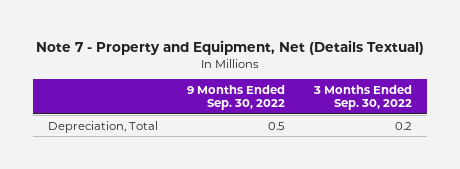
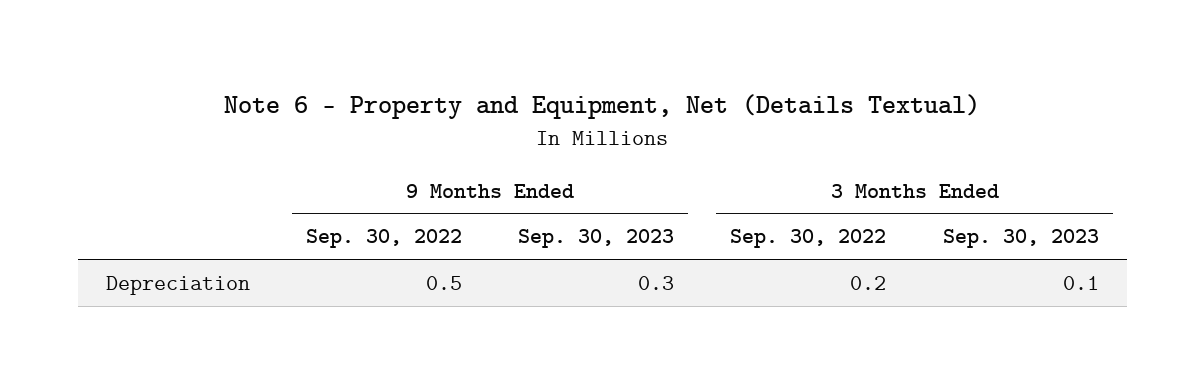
[36,39,425,55] Note 7 - Property and Equipment, Net (Details Textual) -> [224,94,981,120] Note 6 - Property and Equipment, Net (Details Textual)
none -> [518,229,675,249] Sep. 30, 2023
none -> [942,229,1099,249] Sep. 30, 2023
[47,120,158,133] Depreciation, Total -> [105,275,250,295] Depreciation

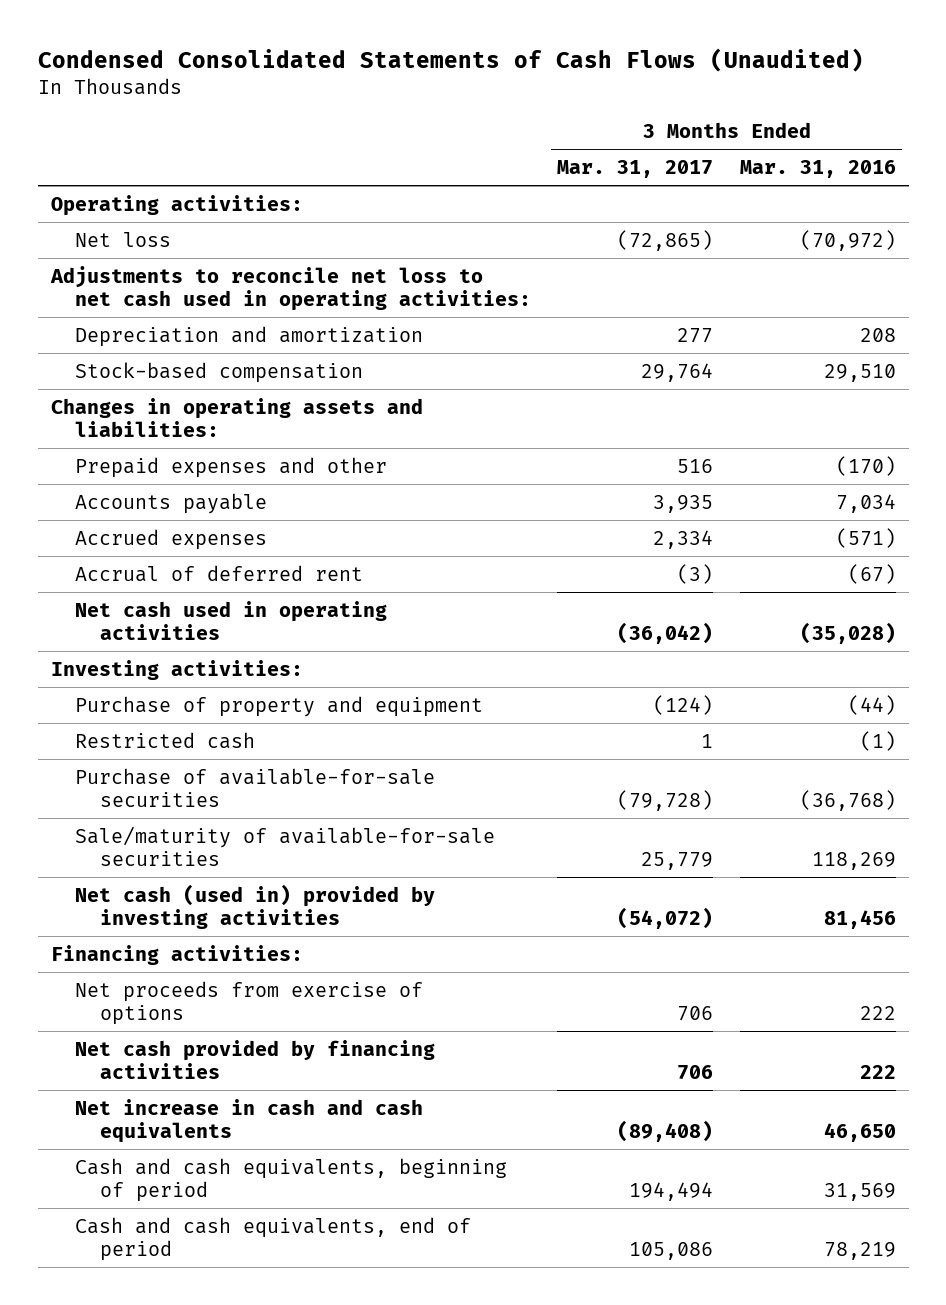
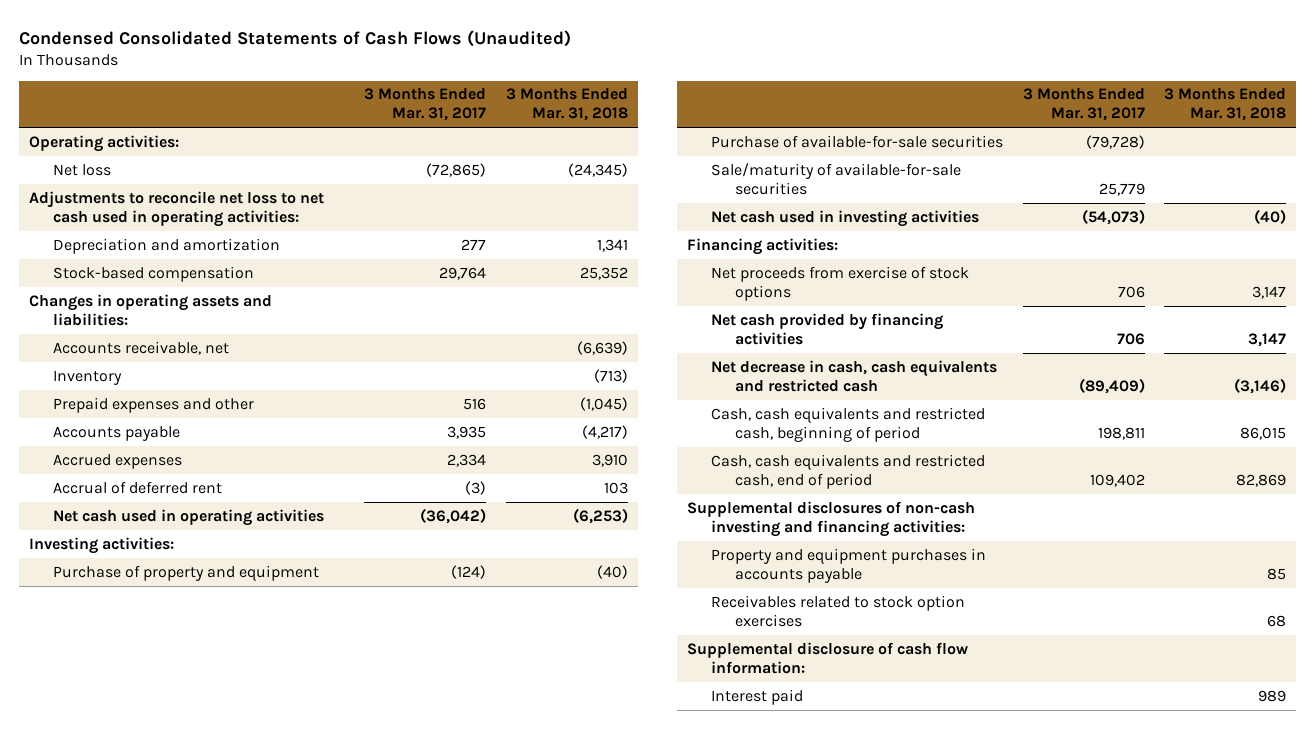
[739,159,896,178] Mar. 31, 2016 -> none
none -> [506,88,629,122] 3 Months Ended Mar. 31, 2018
none -> [52,340,229,355] Accounts receivable, net
none -> [52,369,122,385] Inventory
[75,731,256,749] Restricted cash -> none
[75,883,436,929] Net cash (used in) provided by investing activities -> [711,209,980,227] Net cash used in investing activities
[617,906,714,929] (54,072) -> [1081,208,1145,225] (54,073)
[75,980,424,1025] Net proceeds from exercise of options -> [711,265,970,301] Net proceeds from exercise of stock options
[75,1098,424,1143] Net increase in cash and cash equivalents -> [711,359,998,392] Net decrease in cash, cash equivalents and restricted cash
[617,1119,714,1142] (89,408) -> [1078,377,1145,394] (89,409)
[75,1157,508,1202] Cash and cash equivalents, beginning of period -> [711,406,986,442] Cash, cash equivalents and restricted cash, beginning of period
[629,1181,714,1201] 194,494 -> [1097,426,1145,440] 198,811
[75,1216,472,1261] Cash and cash equivalents, end of period -> [711,453,986,489] Cash, cash equivalents and restricted cash, end of period
[629,1241,714,1260] 105,086 -> [1089,473,1145,487] 109,402
none -> [687,500,976,537] Supplemental disclosures of non-cash investing and financing activities:
none -> [711,547,987,583] Property and equipment purchases in accounts payable
none -> [711,594,966,627] Receivables related to stock option exercises
none -> [687,641,969,674] Supplemental disclosure of cash flow information:
none -> [711,688,804,705] Interest paid

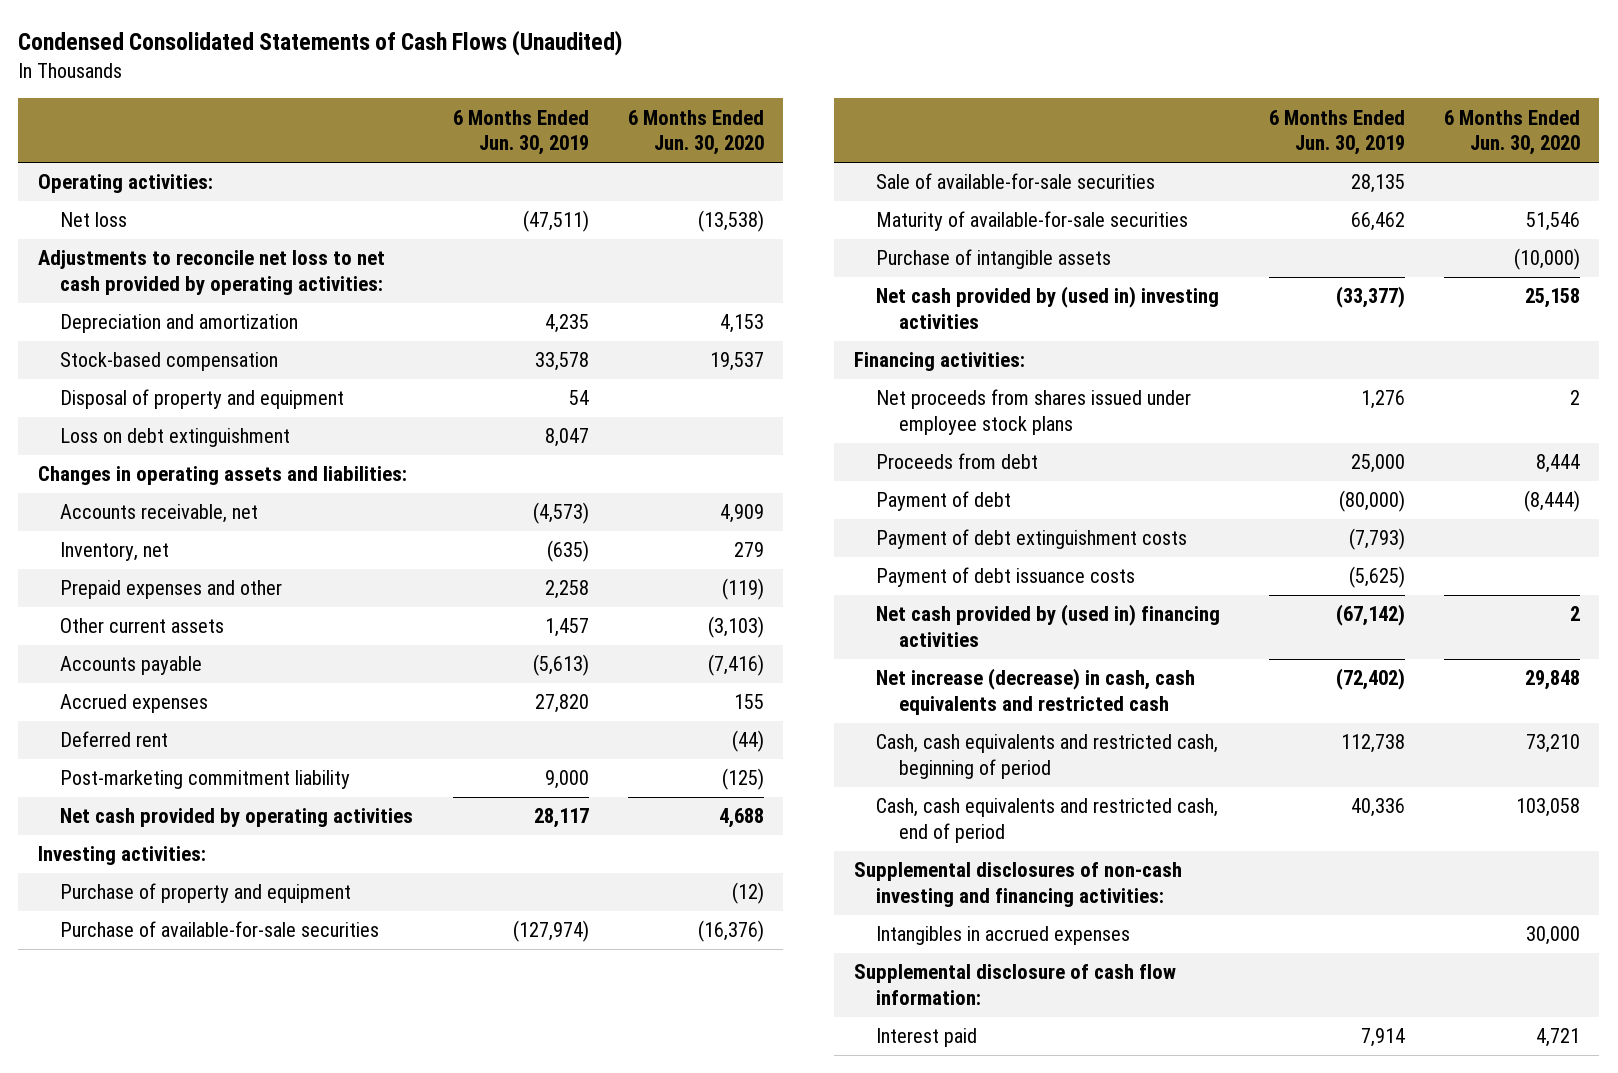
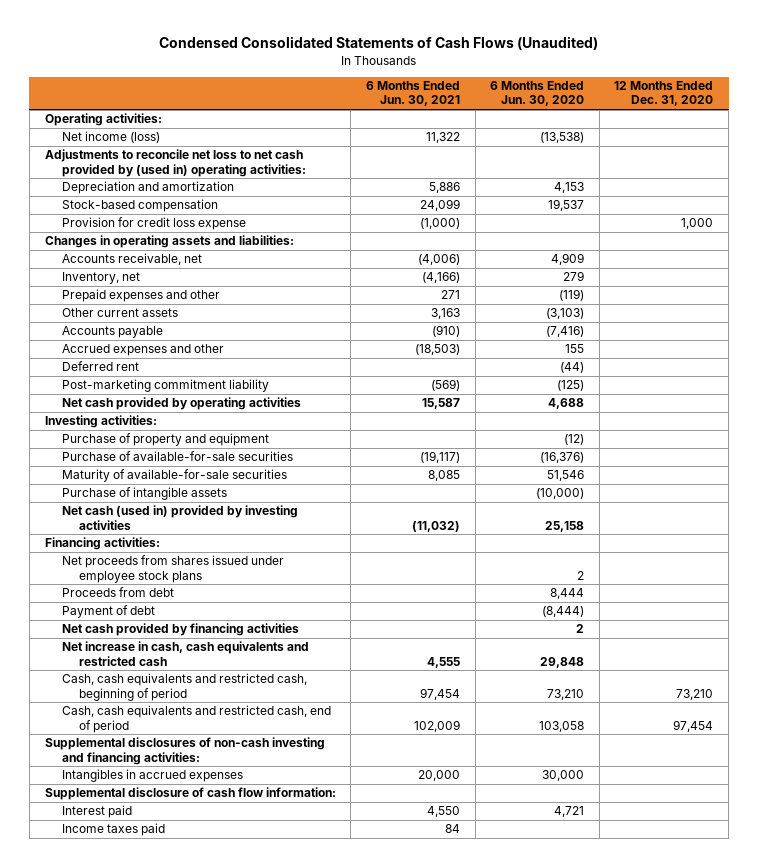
[452,109,589,156] 6 Months Ended Jun. 30, 2019 -> none
none -> [365,81,460,107] 6 Months Ended Jun. 30, 2021
none -> [614,81,714,107] 12 Months Ended Dec. 31, 2020
[60,212,128,228] Net loss -> [61,131,160,144] Net income (loss)
[38,250,386,295] Adjustments to reconcile net loss to net cash provided by operating activities: -> [44,149,306,177] Adjustments to reconcile net loss to net cash provided by (used in) operating activities:
[60,389,345,410] Disposal of property and equipment -> none
[60,428,291,448] Loss on debt extinguishment -> none
none -> [61,217,246,231] Provision for credit loss expense
[60,694,209,714] Accrued expenses -> [61,344,224,357] Accrued expenses and other
[876,173,1156,190] Sale of available-for-sale securities -> none
[876,286,1220,329] Net cash provided by (used in) investing activities -> [61,505,298,530] Net cash (used in) provided by investing activities
[876,529,1188,550] Payment of debt extinguishment costs -> none
[876,567,1136,588] Payment of debt issuance costs -> none
[876,604,1221,647] Net cash provided by (used in) financing activities -> [61,623,299,637] Net cash provided by financing activities
[876,668,1196,715] Net increase (decrease) in cash, cash equivalents and restricted cash -> [61,641,309,666] Net increase in cash, cash equivalents and restricted cash
none -> [61,823,165,837] Income taxes paid

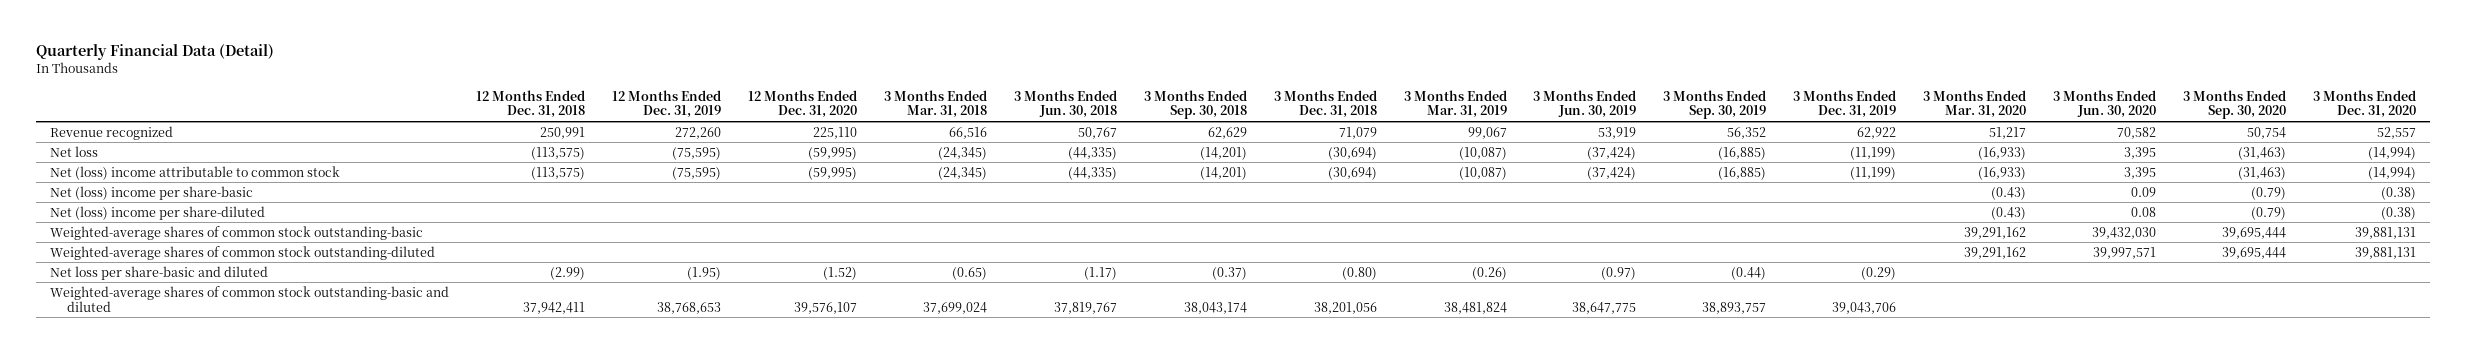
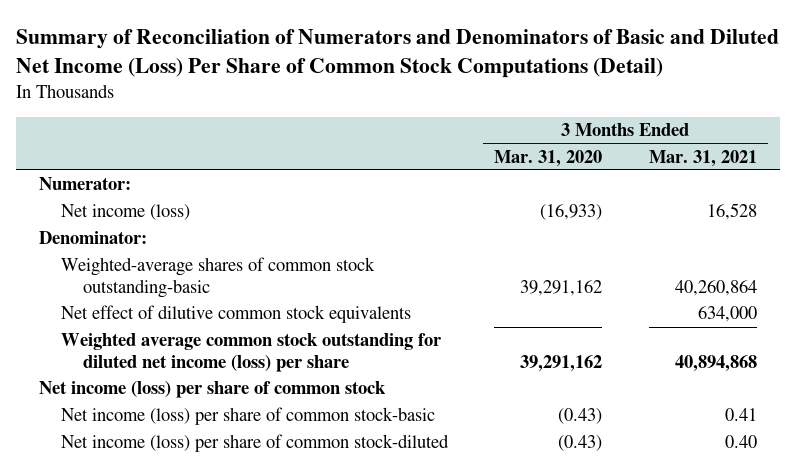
[36,44,275,61] Quarterly Financial Data (Detail) -> [15,29,779,79] Summary of Reconciliation of Numerators and Denominators of Basic and Diluted Net Income (Loss) Per Share of Common Stock Computations (Detail)
[475,89,585,119] 12 Months Ended Dec. 31, 2018 -> none
[611,89,721,119] 12 Months Ended Dec. 31, 2019 -> none
[747,89,857,119] 12 Months Ended Dec. 31, 2020 -> none
[883,89,987,119] 3 Months Ended Mar. 31, 2018 -> none
[1013,89,1117,119] 3 Months Ended Jun. 30, 2018 -> none
[1143,89,1247,120] 3 Months Ended Sep. 30, 2018 -> none
[1273,89,1377,119] 3 Months Ended Dec. 31, 2018 -> none
[1403,89,1507,119] 3 Months Ended Mar. 31, 2019 -> none
[1533,89,1637,119] 3 Months Ended Jun. 30, 2019 -> none
[1663,89,1767,120] 3 Months Ended Sep. 30, 2019 -> none
[1793,89,1897,119] 3 Months Ended Dec. 31, 2019 -> none
[2053,89,2157,119] 3 Months Ended Jun. 30, 2020 -> none
[2183,89,2287,120] 3 Months Ended Sep. 30, 2020 -> none
[2313,89,2417,119] 3 Months Ended Dec. 31, 2020 -> none
none -> [648,149,757,167] Mar. 31, 2021
[49,125,173,140] Revenue recognized -> none
[49,165,340,180] Net (loss) income attributable to common stock -> none
[49,185,253,200] Net (loss) income per share-basic -> none
[49,205,265,220] Net (loss) income per share-diluted -> none
none -> [38,177,131,191] Numerator:
[49,145,98,157] Net loss -> [60,204,190,221] Net income (loss)
none -> [38,231,147,245] Denominator:
[49,265,268,280] Net loss per share-basic and diluted -> none
[49,285,449,312] Weighted-average shares of common stock outstanding-basic and diluted -> none
none -> [60,305,411,324] Net effect of dilutive common stock equivalents
[49,245,435,260] Weighted-average shares of common stock outstanding-diluted -> [60,333,442,372] Weighted average common stock outstanding for diluted net income (loss) per share
none -> [38,381,386,399] Net income (loss) per share of common stock
none -> [60,407,435,426] Net income (loss) per share of common stock-basic
none -> [60,434,449,453] Net income (loss) per share of common stock-diluted

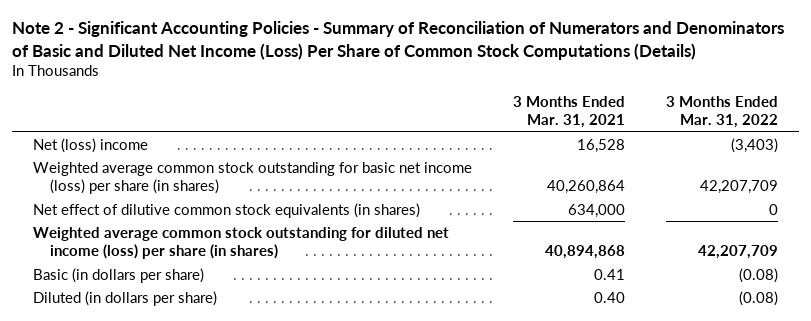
[15,29,779,79] Summary of Reconciliation of Numerators and Denominators of Basic and Diluted Net Income (Loss) Per Share of Common Stock Computations (Detail) -> [12,21,785,60] Note 2 - Significant Accounting Policies - Summary of Reconciliation of Numerators and Denominators of Basic and Diluted Net Income (Loss) Per Share of Common Stock Computations (Details)
[494,149,603,167] Mar. 31, 2020 -> none
none -> [666,96,779,129] 3 Months Ended Mar. 31, 2022
[38,177,131,191] Numerator: -> none
[38,231,147,245] Denominator: -> none
[38,381,386,399] Net income (loss) per share of common stock -> none
[60,204,190,221] Net income (loss) -> [32,137,148,153] Net (loss) income
[60,257,375,298] Weighted-average shares of common stock outstanding-basic -> [32,161,472,195] Weighted average common stock outstanding for basic net income (loss) per share (in shares)
[60,305,411,324] Net effect of dilutive common stock equivalents -> [32,202,420,218] Net effect of dilutive common stock equivalents (in shares)
[60,333,442,372] Weighted average common stock outstanding for diluted net income (loss) per share -> [32,226,449,260] Weighted average common stock outstanding for diluted net income (loss) per share (in shares)
[60,407,435,426] Net income (loss) per share of common stock-basic -> [32,267,204,283] Basic (in dollars per share)
[60,434,449,453] Net income (loss) per share of common stock-diluted -> [32,290,217,306] Diluted (in dollars per share)

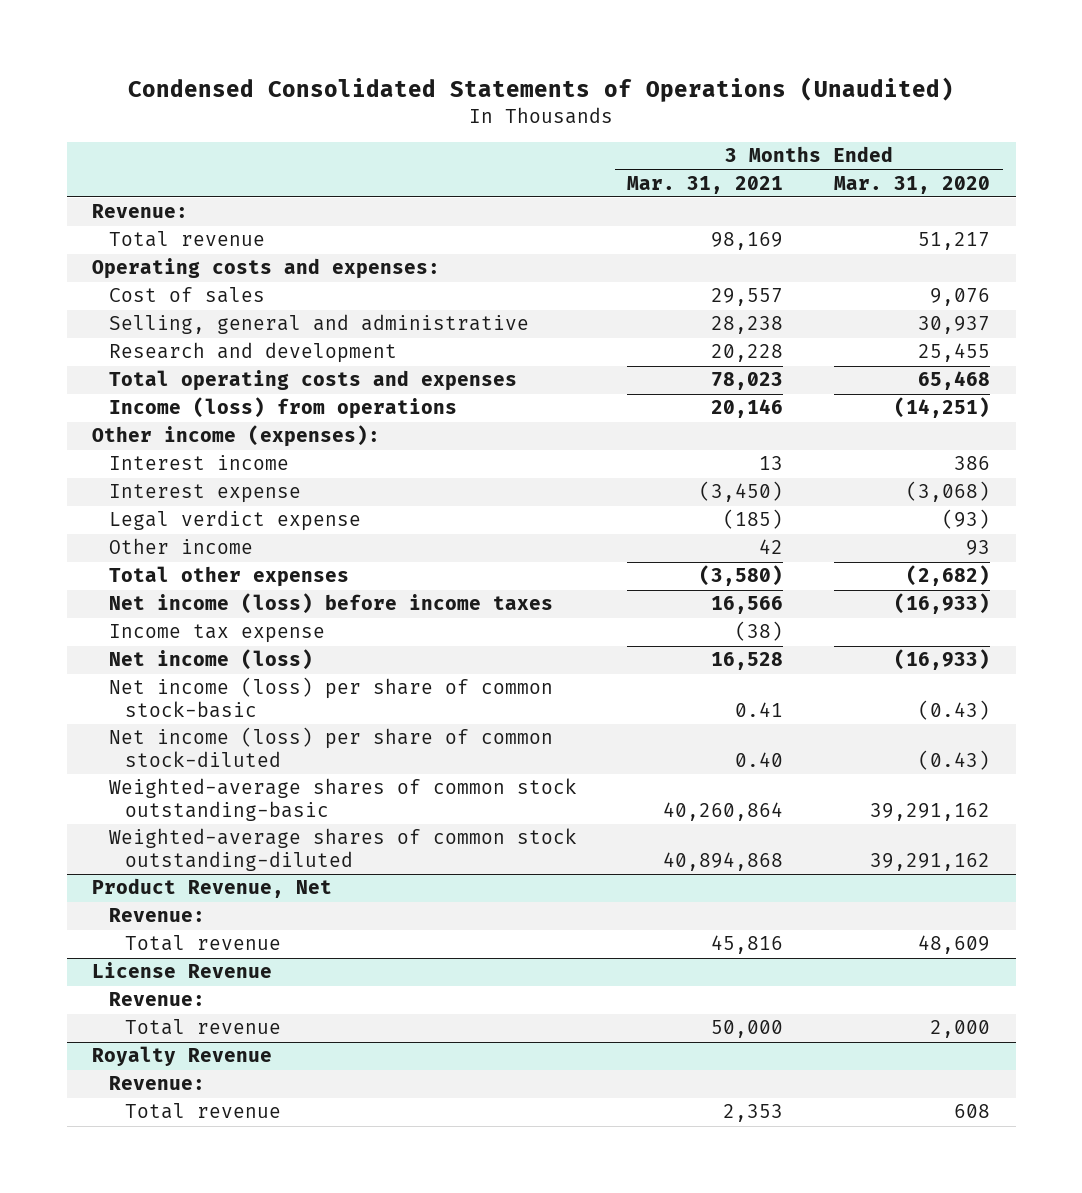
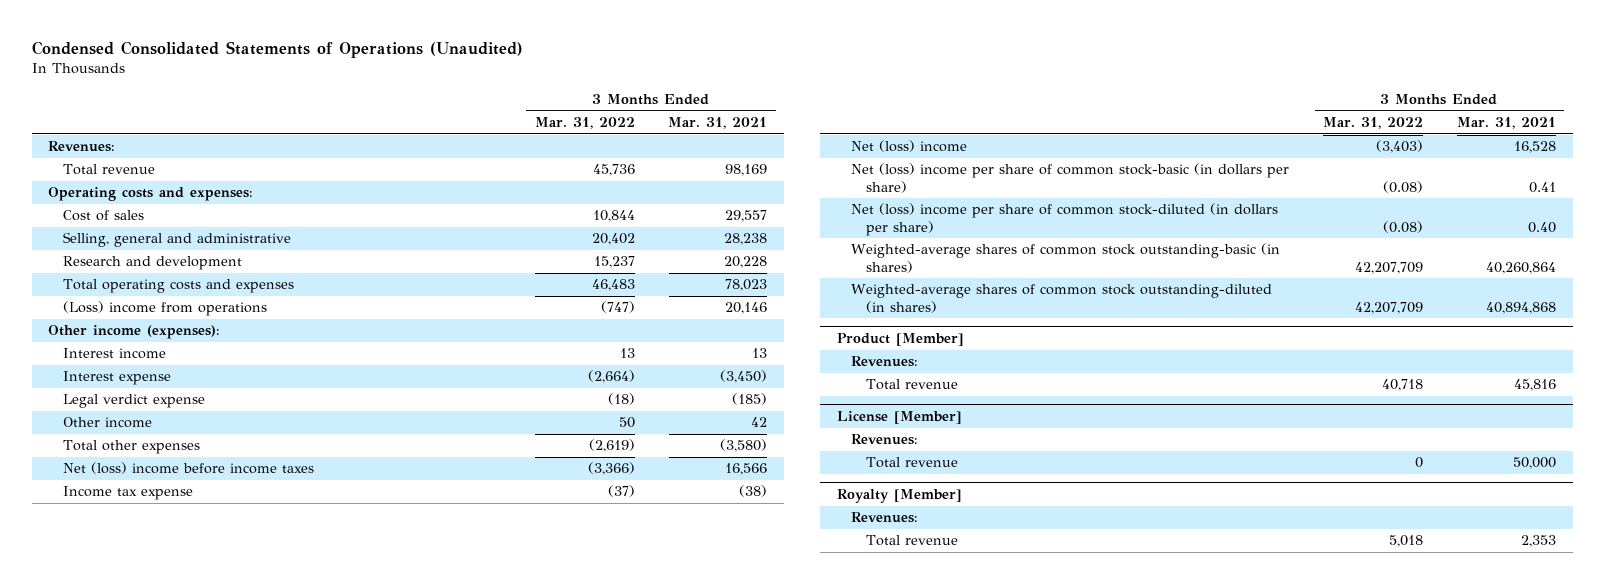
[834,175,991,194] Mar. 31, 2020 -> none
none -> [534,116,635,129] Mar. 31, 2022
[92,204,189,219] Revenue: -> [48,141,116,153] Revenues:
[108,397,457,420] Income (loss) from operations -> [63,301,268,317] (Loss) income from operations
[108,593,553,615] Net income (loss) before income taxes -> [63,462,315,475] Net (loss) income before income taxes
[108,649,313,671] Net income (loss) -> [851,140,968,153] Net (loss) income
[108,677,553,719] Net income (loss) per share of common stock-basic -> [851,163,1290,193] Net (loss) income per share of common stock-basic (in dollars per share)
[108,727,553,768] Net income (loss) per share of common stock-diluted -> [851,203,1279,236] Net (loss) income per share of common stock-diluted (in dollars per share)
[108,778,577,822] Weighted-average shares of common stock outstanding-basic -> [851,243,1281,273] Weighted-average shares of common stock outstanding-basic (in shares)
[108,828,577,872] Weighted-average shares of common stock outstanding-diluted -> [851,284,1273,313] Weighted-average shares of common stock outstanding-diluted (in shares)
[92,878,333,899] Product Revenue, Net -> [836,333,964,347] Product [Member]
[108,908,205,923] Revenue: -> [851,356,919,368] Revenues:
[92,962,273,979] License Revenue -> [836,411,962,425] License [Member]
[108,992,205,1007] Revenue: -> [851,434,919,446] Revenues:
[92,1046,273,1067] Royalty Revenue -> [836,489,962,504] Royalty [Member]
[108,1076,205,1091] Revenue: -> [851,512,919,524] Revenues:

